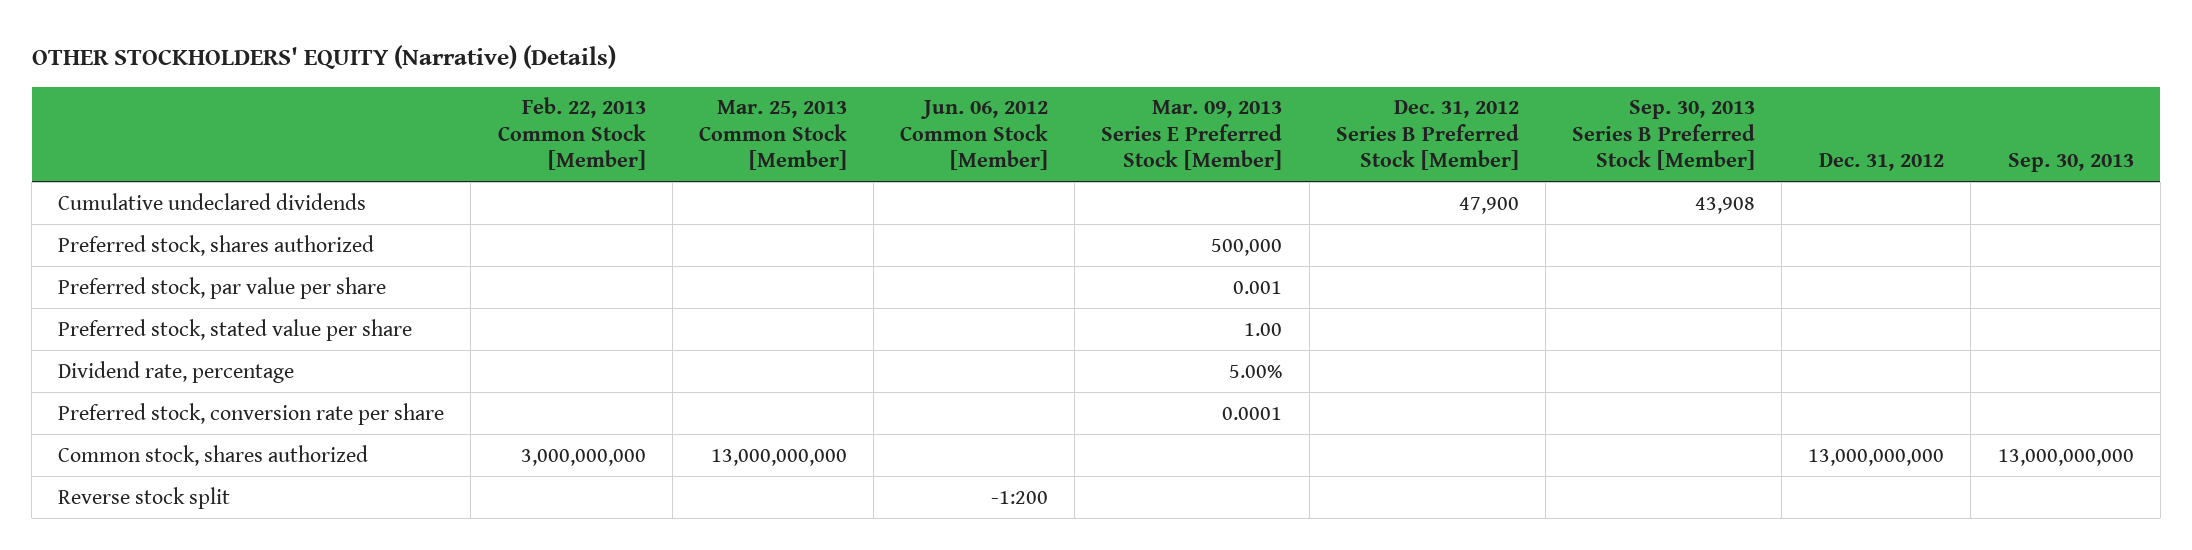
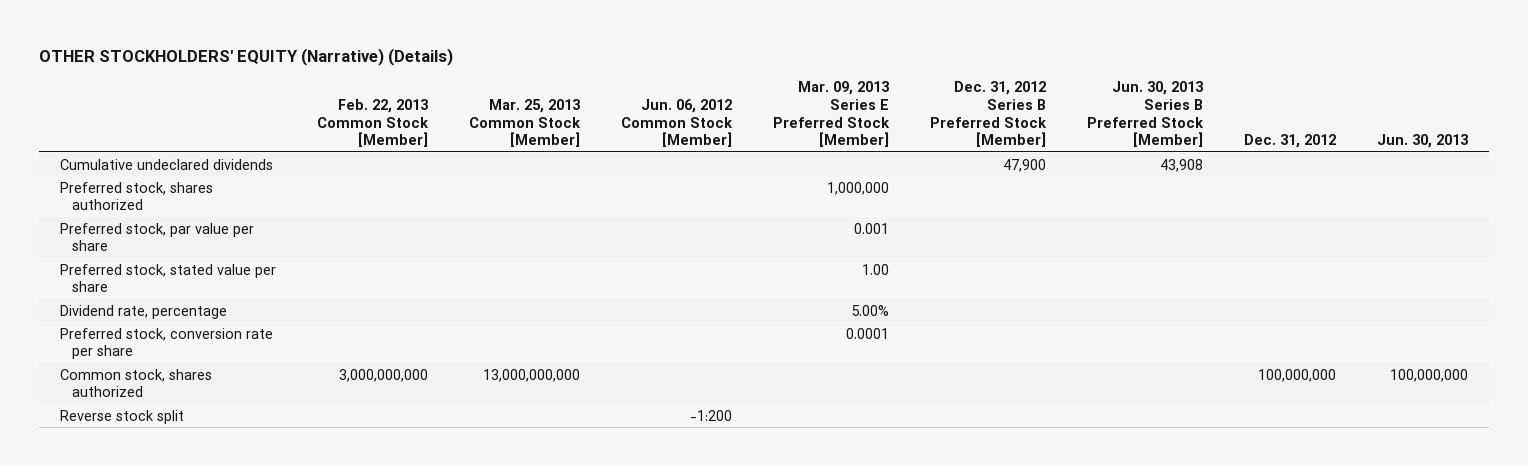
[1572,100,1756,171] Sep. 30, 2013 Series B Preferred Stock [Member] -> none
[2007,153,2134,173] Sep. 30, 2013 -> none
none -> [1087,81,1205,148] Jun. 30, 2013 Series B Preferred Stock [Member]
none -> [1377,134,1469,149] Jun. 30, 2013
[1211,238,1283,256] 500,000 -> [827,181,890,195] 1,000,000
[1808,448,1945,466] 13,000,000,000 -> [1258,368,1337,382] 100,000,000

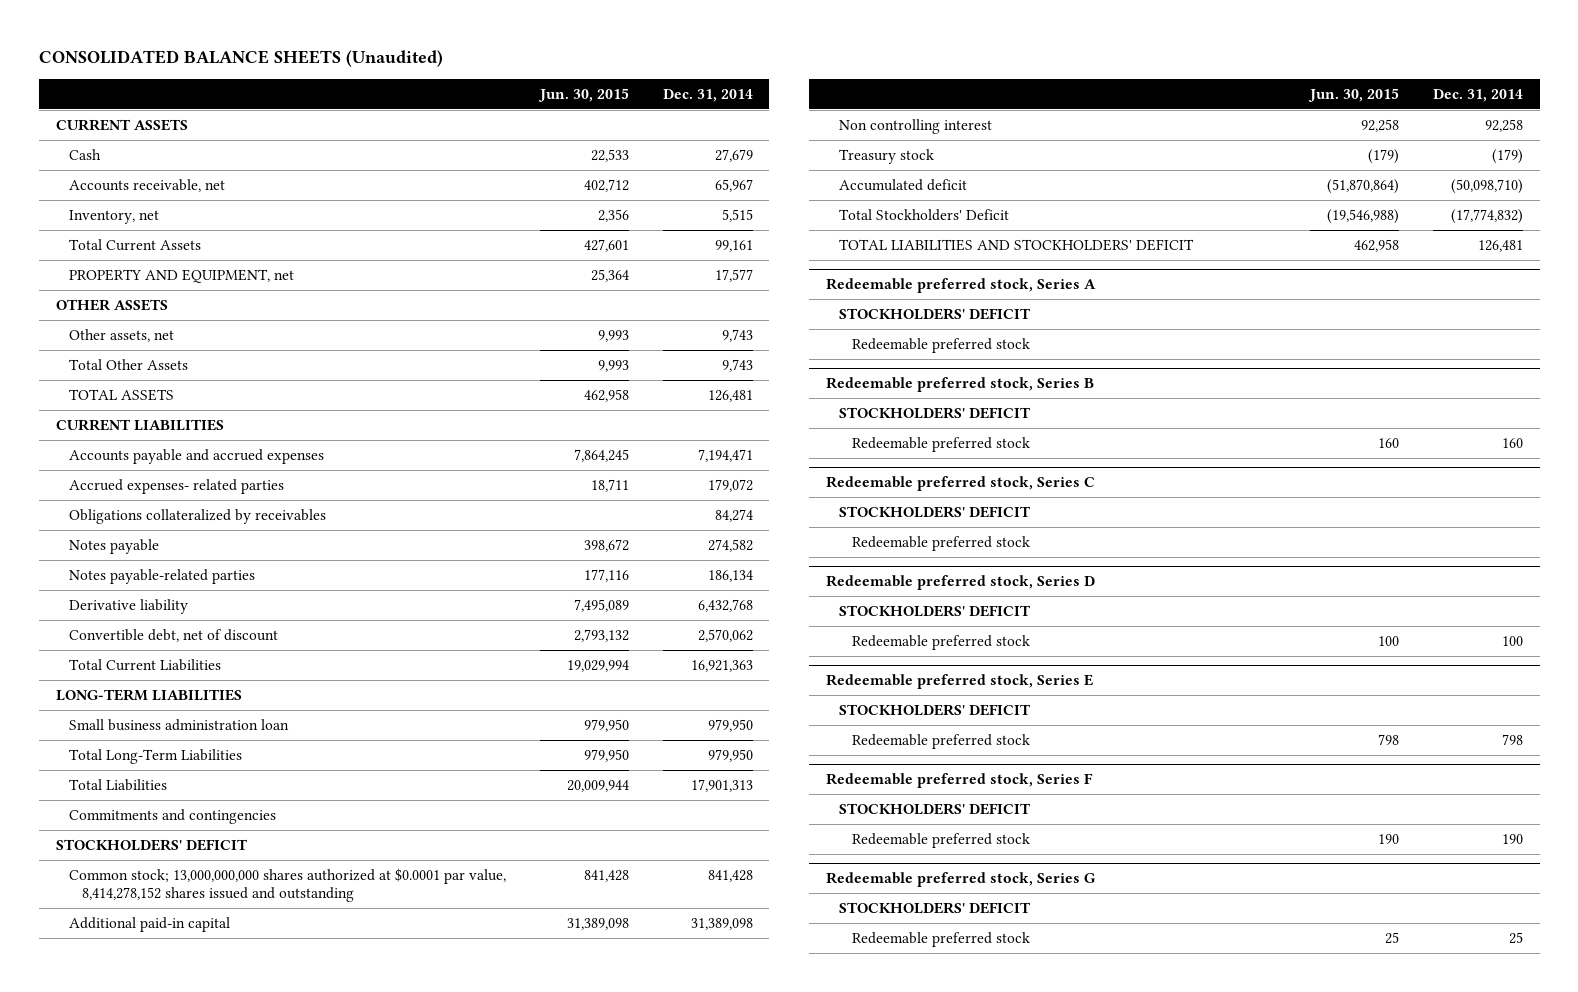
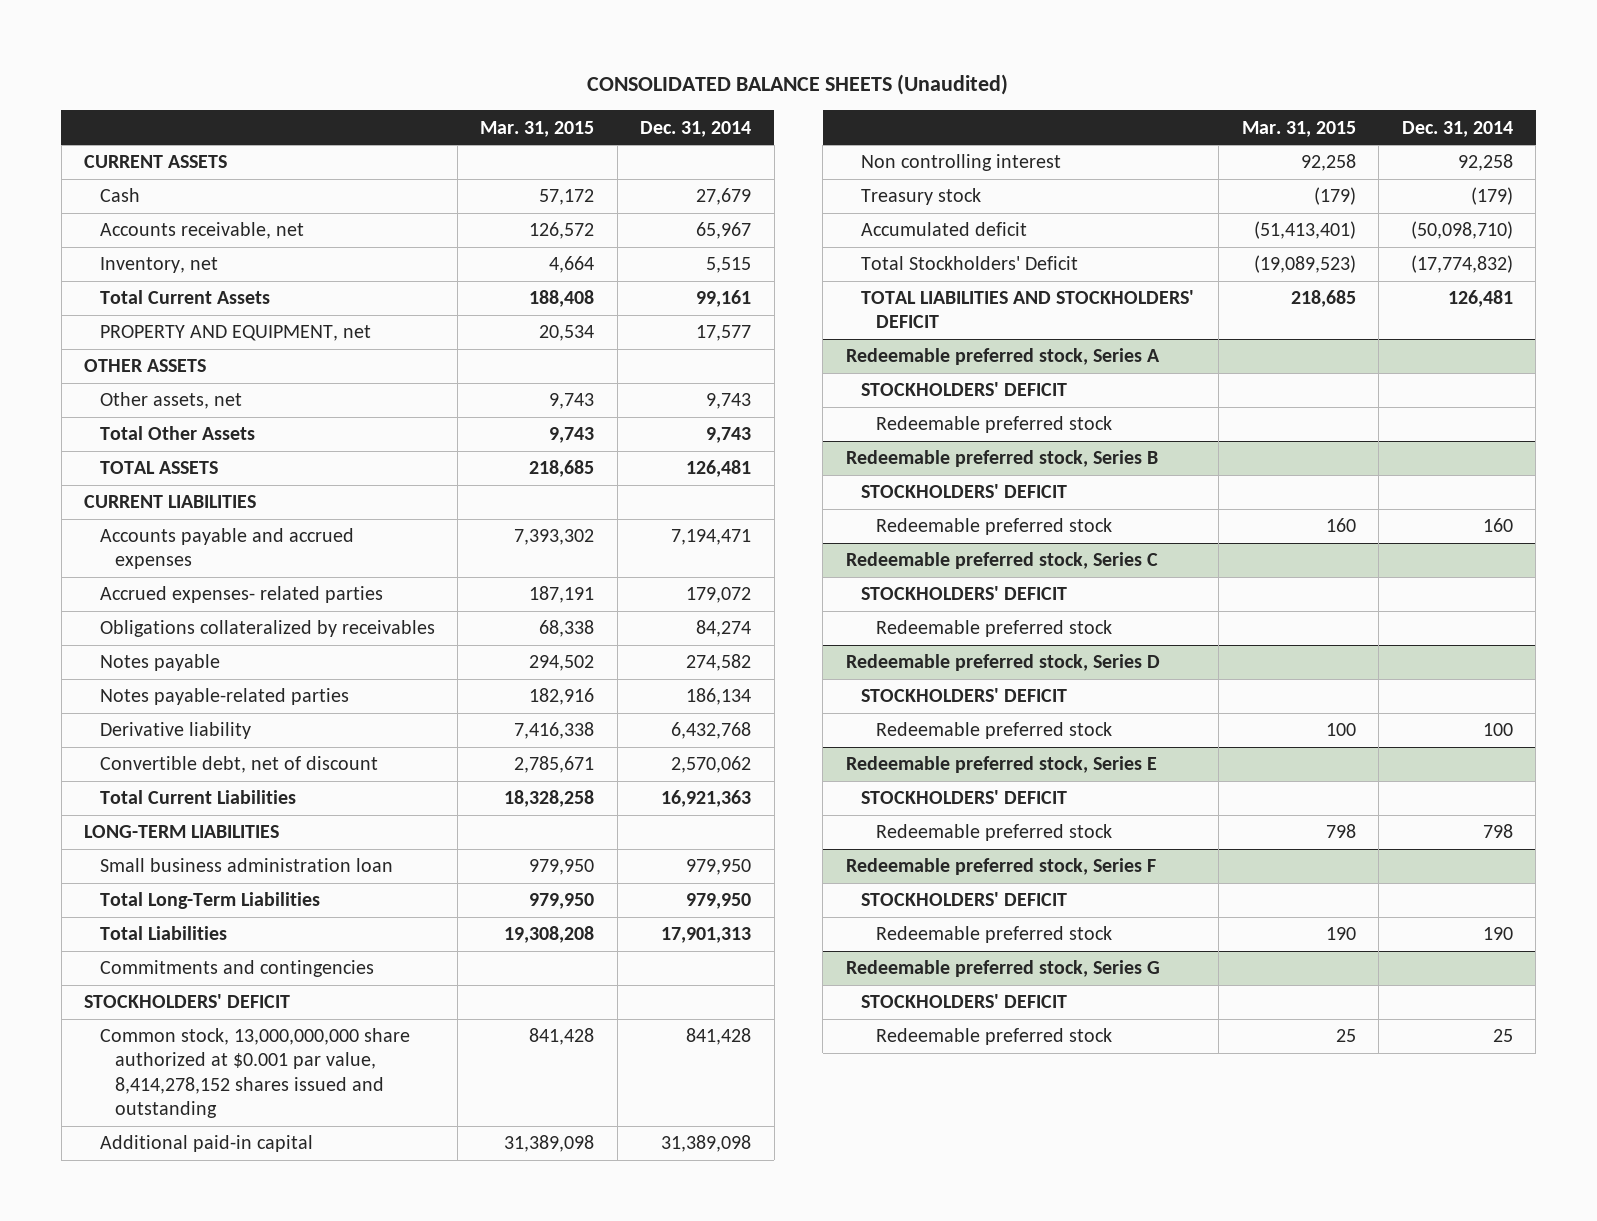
[537,87,629,102] Jun. 30, 2015 -> none
none -> [480,120,595,137] Mar. 31, 2015
[68,868,506,903] Common stock; 13,000,000,000 shares authorized at $0.0001 par value, 8,414,278,152 shares issued and outstanding -> [99,1028,410,1119] Common stock, 13,000,000,000 share authorized at $0.001 par value, 8,414,278,152 shares issued and outstanding

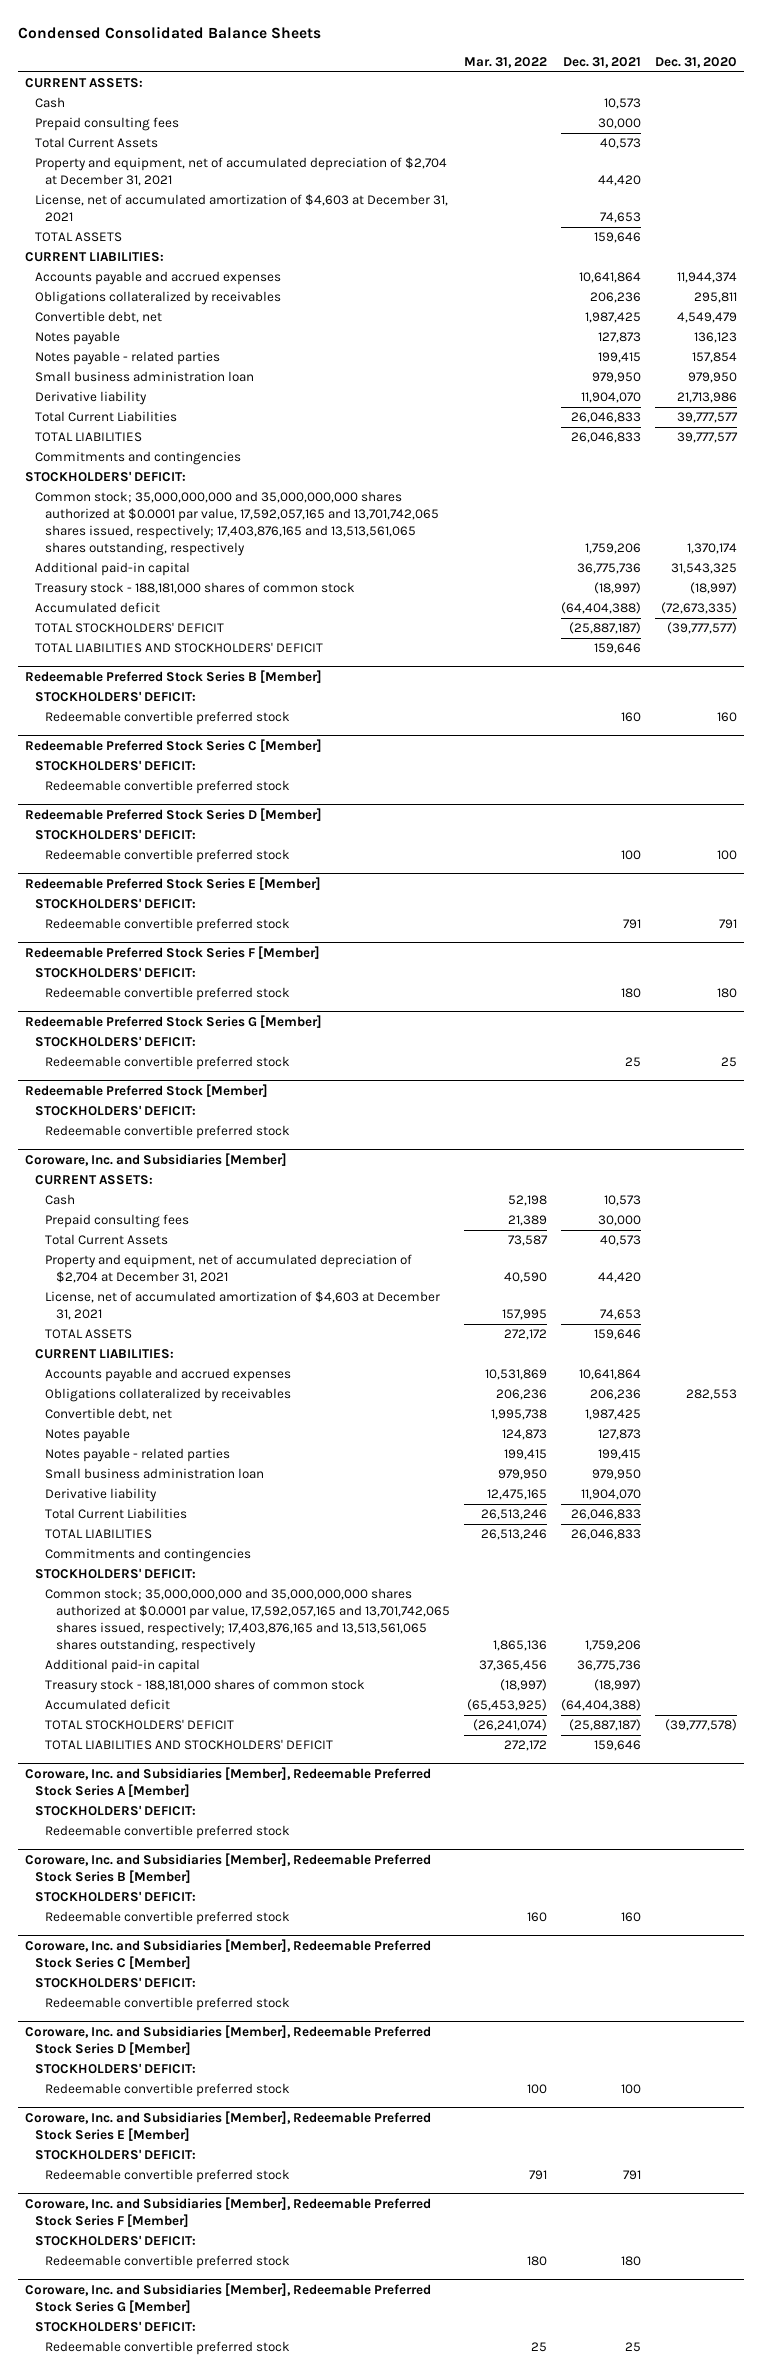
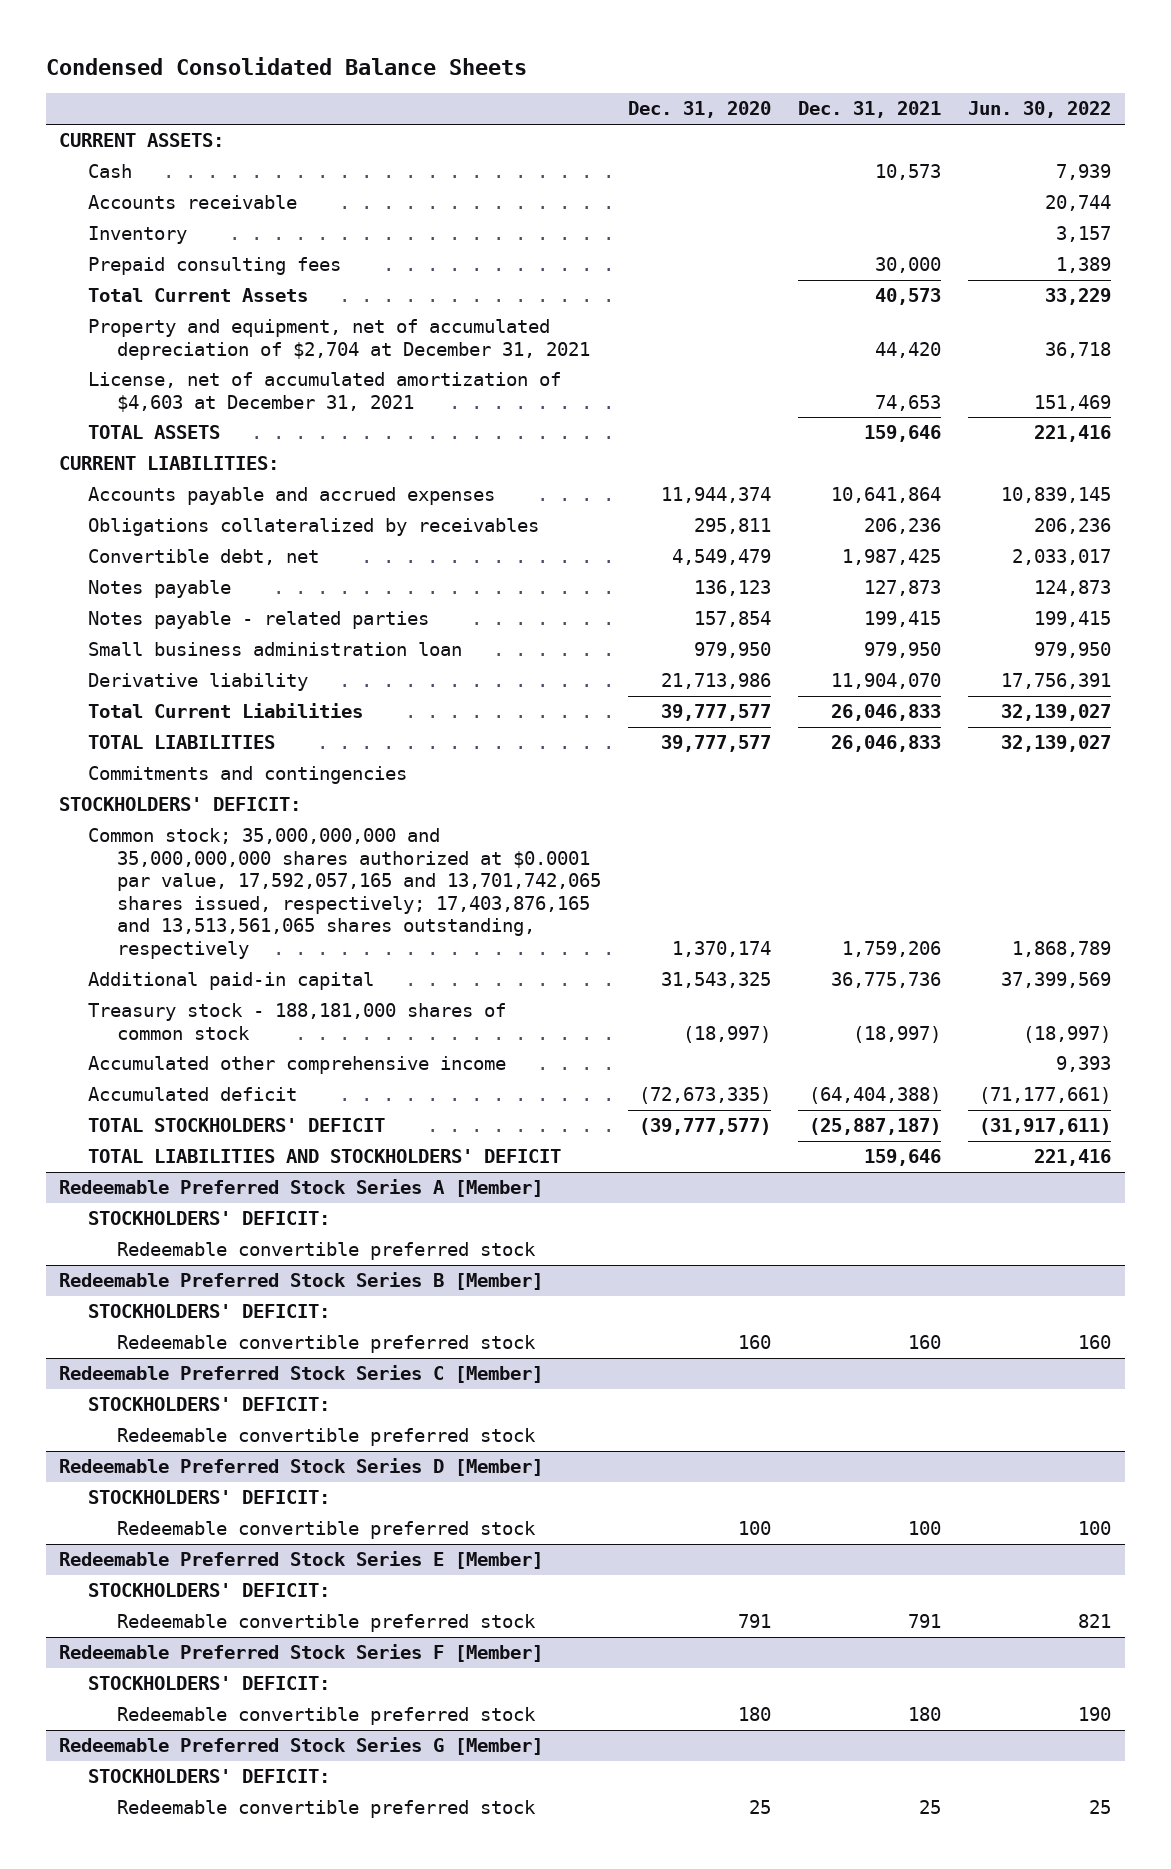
[463,56,547,68] Mar. 31, 2022 -> none
none -> [968,101,1112,119] Jun. 30, 2022
none -> [88,195,298,210] Accounts receivable
none -> [88,226,188,245] Inventory
none -> [88,1056,507,1075] Accumulated other comprehensive income
none -> [59,1179,544,1198] Redeemable Preferred Stock Series A [Member]
none -> [88,1211,331,1226] STOCKHOLDERS' DEFICIT:
none -> [116,1242,536,1261] Redeemable convertible preferred stock
[24,1083,268,1097] Redeemable Preferred Stock [Member] -> none
[35,1105,197,1117] STOCKHOLDERS' DEFICIT: -> none
[45,1125,291,1140] Redeemable convertible preferred stock -> none
[24,1152,287,1166] Coroware, Inc. and Subsidiaries [Member] -> none
[35,1175,154,1186] CURRENT ASSETS: -> none
[45,1194,76,1206] Cash -> none
[45,1214,190,1229] Prepaid consulting fees -> none
[45,1234,169,1246] Total Current Assets -> none
[45,1254,413,1284] Property and equipment, net of accumulated depreciation of $2,704 at December 31, 2021 -> none
[45,1291,441,1321] License, net of accumulated amortization of $4,603 at December 31, 2021 -> none
[45,1329,133,1340] TOTAL ASSETS -> none
[35,1349,175,1360] CURRENT LIABILITIES: -> none
[45,1368,292,1383] Accounts payable and accrued expenses -> none
[45,1388,292,1403] Obligations collateralized by receivables -> none
[45,1408,173,1421] Convertible debt, net -> none
[45,1428,131,1443] Notes payable -> none
[45,1448,231,1463] Notes payable - related parties -> none
[45,1468,265,1480] Small business administration loan -> none
[45,1488,158,1503] Derivative liability -> none
[45,1508,188,1520] Total Current Liabilities -> none
[45,1529,153,1540] TOTAL LIABILITIES -> none
[45,1548,252,1563] Commitments and contingencies -> none
[35,1568,197,1580] STOCKHOLDERS' DEFICIT: -> none
[45,1588,450,1654] Common stock; 35,000,000,000 and 35,000,000,000 shares authorized at $0.0001 par value, 17,592,057,165 and 13,701,742,065 shares issued, respectively; 17,403,876,165 and 13,513,561,065 shares outstanding, respectively -> none
[45,1659,201,1674] Additional paid-in capital -> none
[45,1679,366,1694] Treasury stock - 188,181,000 shares of common stock -> none
[45,1699,171,1711] Accumulated deficit -> none
[45,1719,235,1731] TOTAL STOCKHOLDERS' DEFICIT -> none
[45,1739,334,1751] TOTAL LIABILITIES AND STOCKHOLDERS' DEFICIT -> none
[24,1766,431,1797] Coroware, Inc. and Subsidiaries [Member], Redeemable Preferred Stock Series A [Member] -> none
[35,1805,197,1817] STOCKHOLDERS' DEFICIT: -> none
[45,1825,291,1840] Redeemable convertible preferred stock -> none
[24,1852,431,1883] Coroware, Inc. and Subsidiaries [Member], Redeemable Preferred Stock Series B [Member] -> none
[35,1891,197,1903] STOCKHOLDERS' DEFICIT: -> none
[45,1911,291,1926] Redeemable convertible preferred stock -> none
[24,1938,431,1969] Coroware, Inc. and Subsidiaries [Member], Redeemable Preferred Stock Series C [Member] -> none
[35,1977,197,1989] STOCKHOLDERS' DEFICIT: -> none
[45,1997,291,2012] Redeemable convertible preferred stock -> none
[24,2024,431,2055] Coroware, Inc. and Subsidiaries [Member], Redeemable Preferred Stock Series D [Member] -> none
[35,2063,197,2075] STOCKHOLDERS' DEFICIT: -> none
[45,2083,291,2098] Redeemable convertible preferred stock -> none
[24,2110,431,2141] Coroware, Inc. and Subsidiaries [Member], Redeemable Preferred Stock Series E [Member] -> none
[35,2149,197,2161] STOCKHOLDERS' DEFICIT: -> none
[45,2169,291,2184] Redeemable convertible preferred stock -> none
[24,2196,431,2227] Coroware, Inc. and Subsidiaries [Member], Redeemable Preferred Stock Series F [Member] -> none
[35,2235,197,2247] STOCKHOLDERS' DEFICIT: -> none
[45,2255,291,2270] Redeemable convertible preferred stock -> none
[24,2282,431,2313] Coroware, Inc. and Subsidiaries [Member], Redeemable Preferred Stock Series G [Member] -> none
[35,2321,197,2333] STOCKHOLDERS' DEFICIT: -> none
[45,2341,291,2356] Redeemable convertible preferred stock -> none

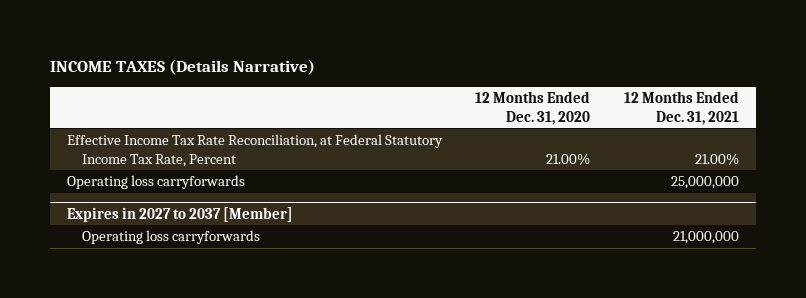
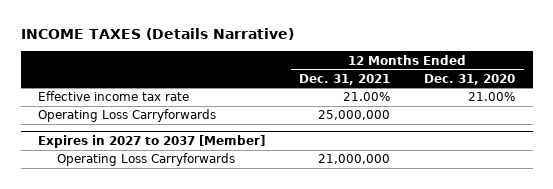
[66,134,443,167] Effective Income Tax Rate Reconciliation, at Federal Statutory Income Tax Rate, Percent -> [37,91,189,102] Effective income tax rate
[66,175,245,190] Operating loss carryforwards -> [37,109,216,123] Operating Loss Carryforwards
[81,230,260,245] Operating loss carryforwards -> [56,153,235,167] Operating Loss Carryforwards

